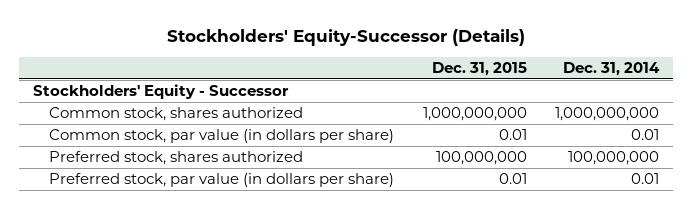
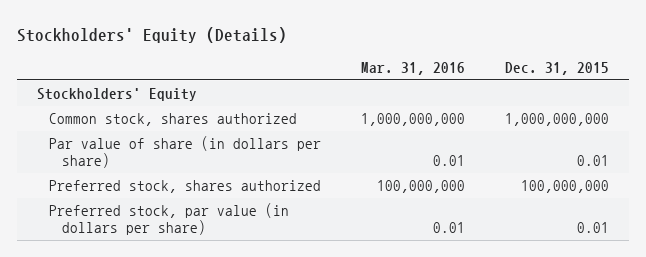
[166,28,525,46] Stockholders' Equity-Successor (Details) -> [17,26,288,43] Stockholders' Equity (Details)
[562,61,660,76] Dec. 31, 2014 -> none
none -> [361,61,466,75] Mar. 31, 2016
[32,84,289,100] Stockholders' Equity - Successor -> [37,88,198,102] Stockholders' Equity
[49,129,395,144] Common stock, par value (in dollars per share) -> [49,136,322,169] Par value of share (in dollars per share)

